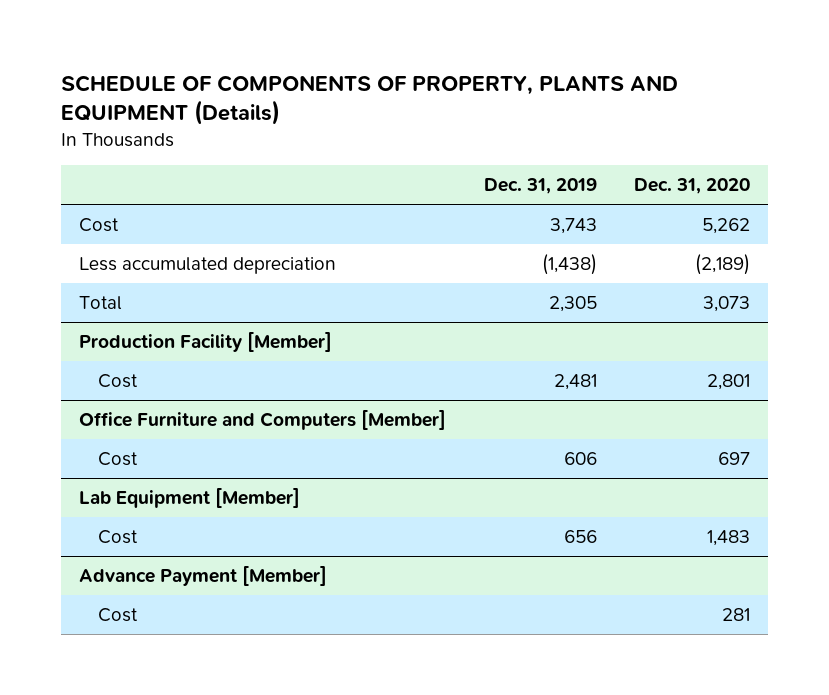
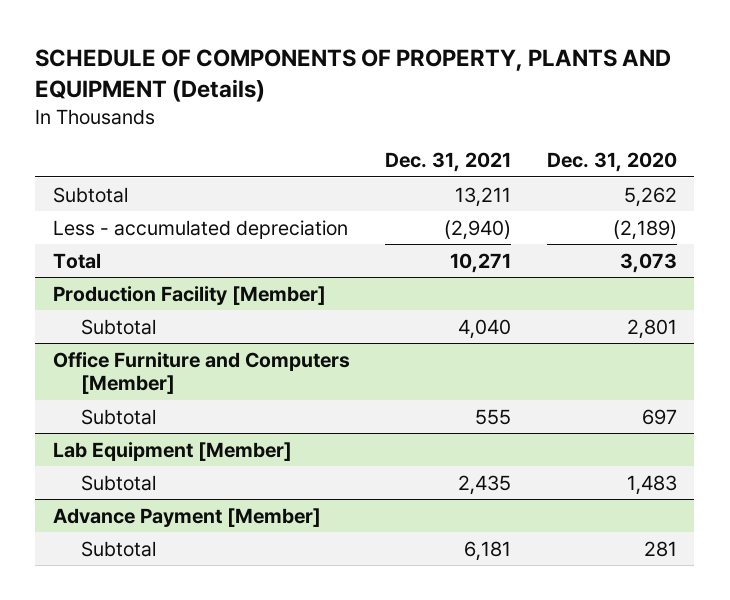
[483,178,597,195] Dec. 31, 2019 -> none
none -> [385,152,512,173] Dec. 31, 2021
[79,217,120,232] Cost -> [52,186,128,203] Subtotal
[79,256,337,274] Less accumulated depreciation -> [52,219,348,239] Less - accumulated depreciation
[98,373,139,388] Cost -> [80,318,156,335] Subtotal
[98,451,139,466] Cost -> [80,408,156,425] Subtotal
[98,529,139,544] Cost -> [80,474,156,491] Subtotal
[98,607,139,622] Cost -> [80,540,156,557] Subtotal

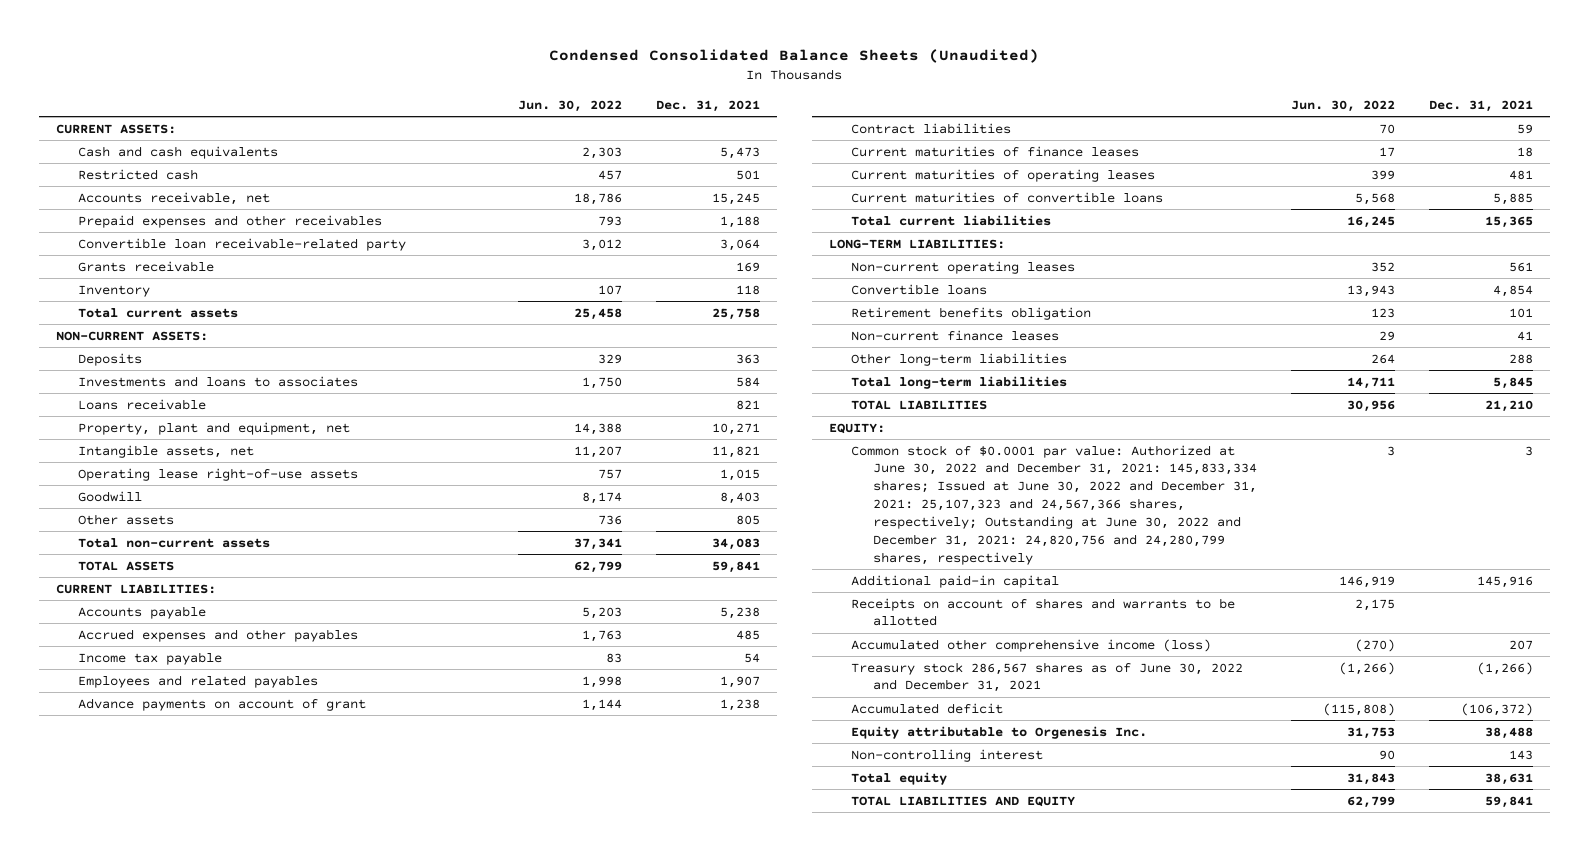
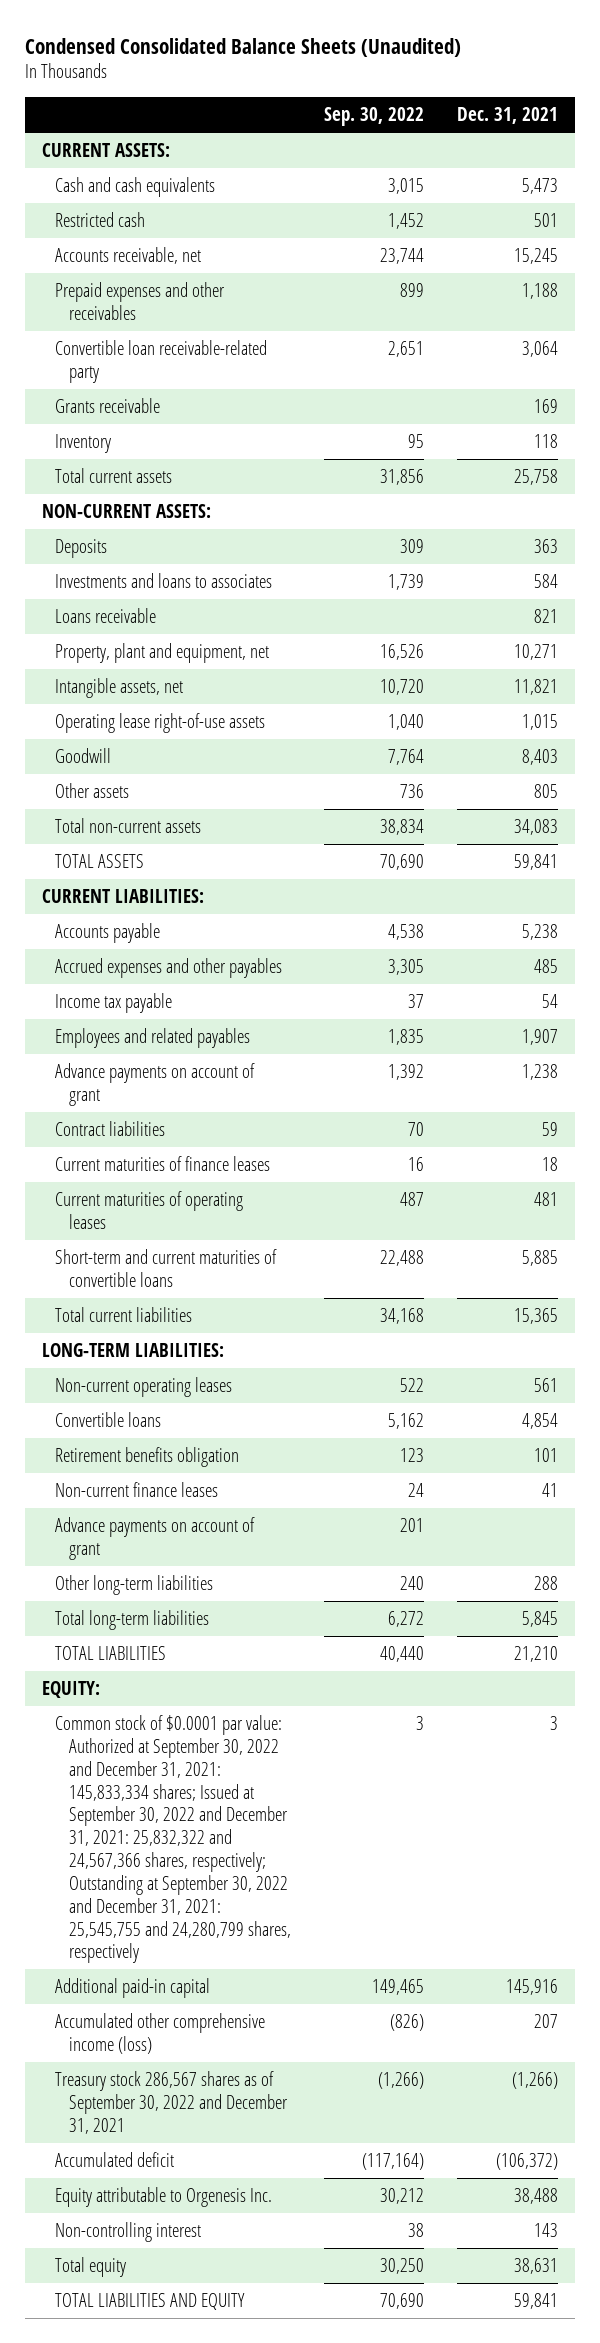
[517,100,622,113] Jun. 30, 2022 -> none
none -> [323,106,424,126] Sep. 30, 2022
[851,191,1164,203] Current maturities of convertible loans -> [55,1249,278,1287] Short-term and current maturities of convertible loans
none -> [55,1517,256,1560] Advance payments on account of grant
[851,444,1258,565] Common stock of $0.0001 par value: Authorized at June 30, 2022 and December 31, 2021: 145,833,334 shares; Issued at June 30, 2022 and December 31, 2021: 25,107,323 and 24,567,366 shares, respectively; Outstanding at June 30, 2022 and December 31, 2021: 24,820,756 and 24,280,799 shares, respectively -> [55,1715,291,1964] Common stock of $0.0001 par value: Authorized at September 30, 2022 and December 31, 2021: 145,833,334 shares; Issued at September 30, 2022 and December 31, 2021: 25,832,322 and 24,567,366 shares, respectively; Outstanding at September 30, 2022 and December 31, 2021: 25,545,755 and 24,280,799 shares, respectively
[851,597,1236,627] Receipts on account of shares and warrants to be allotted -> none
[851,661,1244,693] Treasury stock 286,567 shares as of June 30, 2022 and December 31, 2021 -> [55,2071,288,2134] Treasury stock 286,567 shares as of September 30, 2022 and December 31, 2021

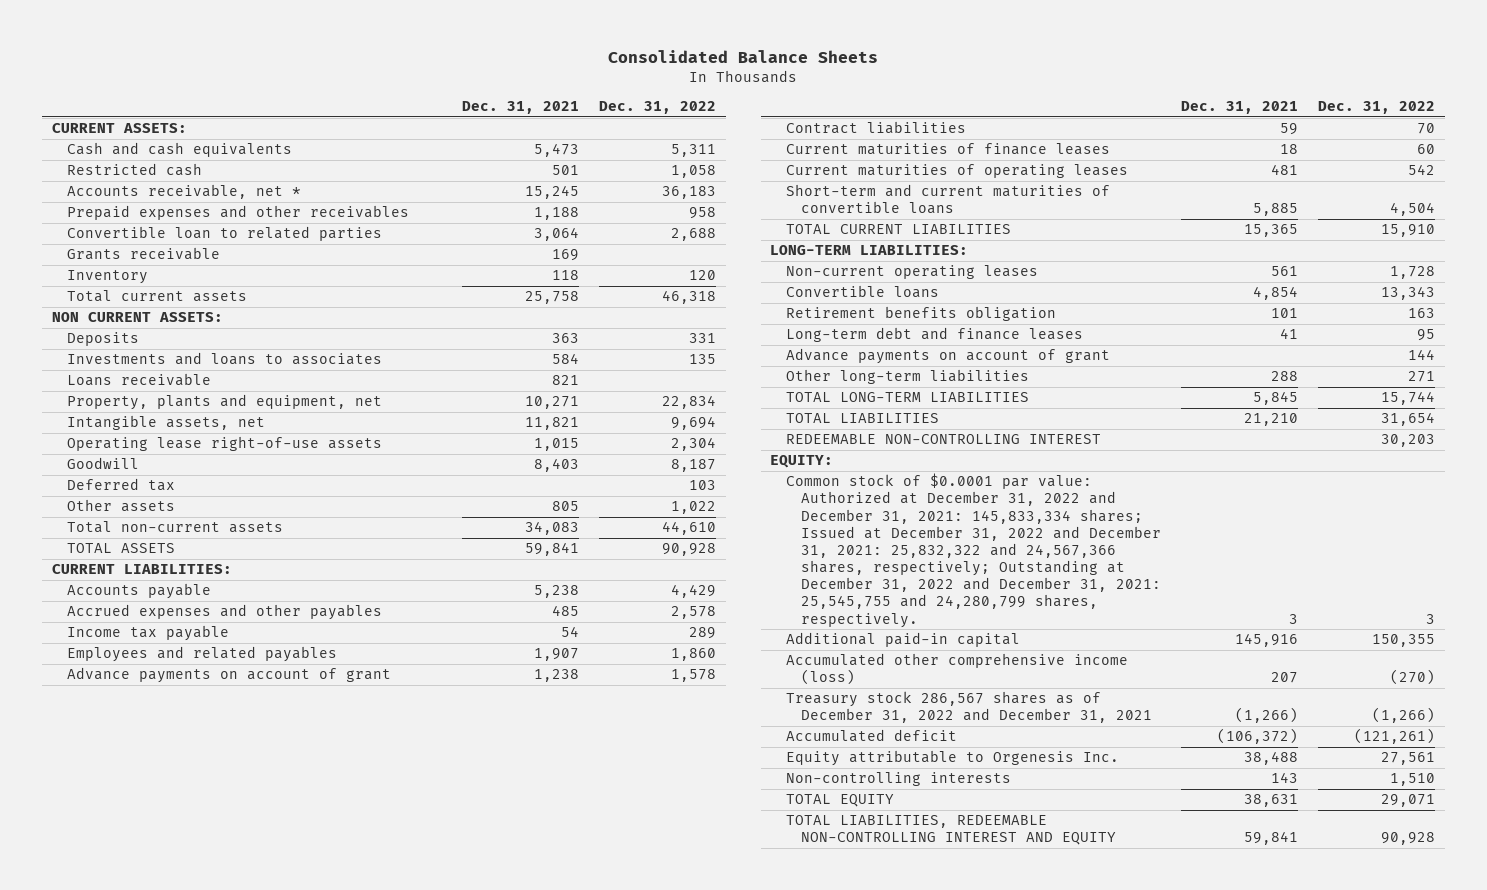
[25,37,462,57] Condensed Consolidated Balance Sheets (Unaudited) -> [608,50,879,64] Consolidated Balance Sheets
[323,106,424,126] Sep. 30, 2022 -> none
none -> [599,100,717,114] Dec. 31, 2022
[55,247,202,265] Accounts receivable, net -> [67,184,302,200] Accounts receivable, net *
[55,340,268,383] Convertible loan receivable-related party -> [67,226,383,242] Convertible loan to related parties
[41,504,211,519] NON-CURRENT ASSETS: -> [51,312,223,323] NON CURRENT ASSETS:
[55,643,270,664] Property, plant and equipment, net -> [67,394,383,411] Property, plants and equipment, net
none -> [67,478,176,492] Deferred tax
[55,1307,193,1323] Total current liabilities -> [785,224,1011,235] TOTAL CURRENT LIABILITIES
[55,1482,219,1498] Non-current finance leases -> [785,327,1083,343] Long-term debt and finance leases
[55,1610,210,1631] Total long-term liabilities -> [785,392,1029,403] TOTAL LONG-TERM LIABILITIES
none -> [785,434,1101,445] REDEEMABLE NON-CONTROLLING INTEREST
[55,1715,291,1964] Common stock of $0.0001 par value: Authorized at September 30, 2022 and December 31, 2021: 145,833,334 shares; Issued at September 30, 2022 and December 31, 2021: 25,832,322 and 24,567,366 shares, respectively; Outstanding at September 30, 2022 and December 31, 2021: 25,545,755 and 24,280,799 shares, respectively -> [785,473,1162,628] Common stock of $0.0001 par value: Authorized at December 31, 2022 and December 31, 2021: 145,833,334 shares; Issued at December 31, 2022 and December 31, 2021: 25,832,322 and 24,567,366 shares, respectively; Outstanding at December 31, 2022 and December 31, 2021: 25,545,755 and 24,280,799 shares, respectively.
[55,2071,288,2134] Treasury stock 286,567 shares as of September 30, 2022 and December 31, 2021 -> [785,691,1153,724] Treasury stock 286,567 shares as of December 31, 2022 and December 31, 2021
[55,2222,202,2243] Non-controlling interest -> [785,772,1011,787] Non-controlling interests
[55,2257,127,2278] Total equity -> [785,794,894,808] TOTAL EQUITY
[55,2293,246,2311] TOTAL LIABILITIES AND EQUITY -> [785,815,1117,846] TOTAL LIABILITIES, REDEEMABLE NON-CONTROLLING INTEREST AND EQUITY

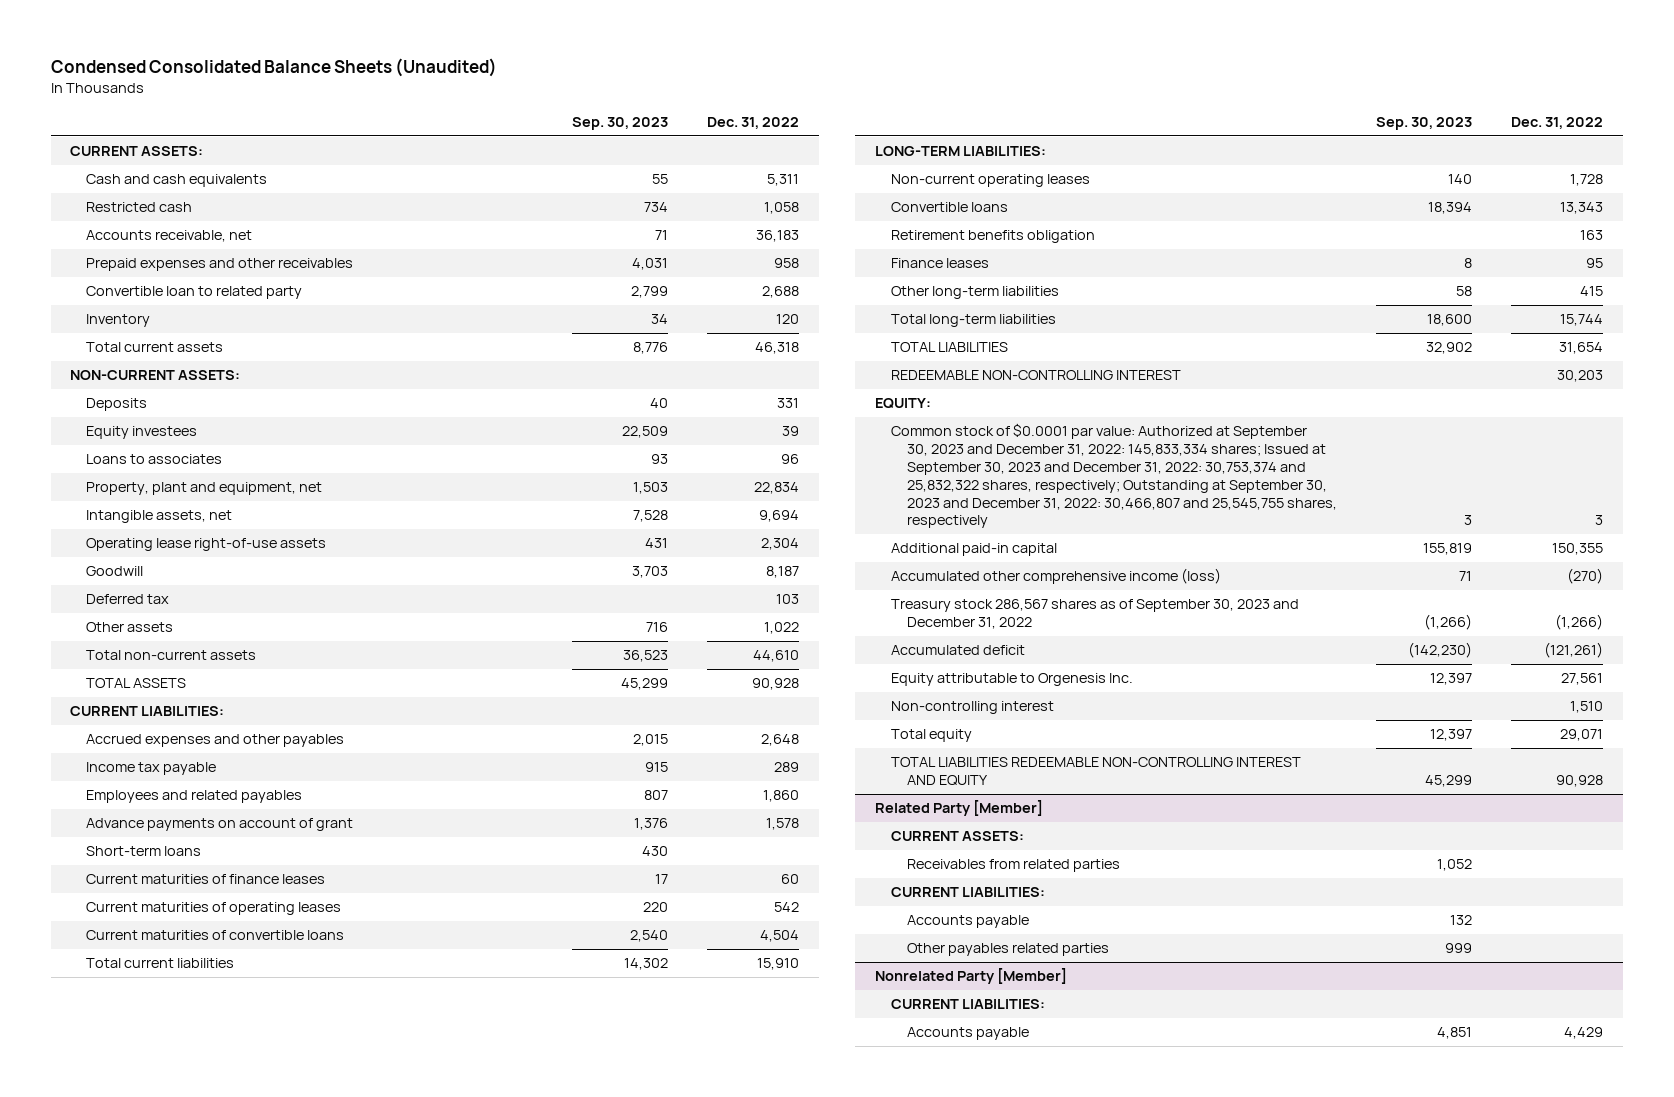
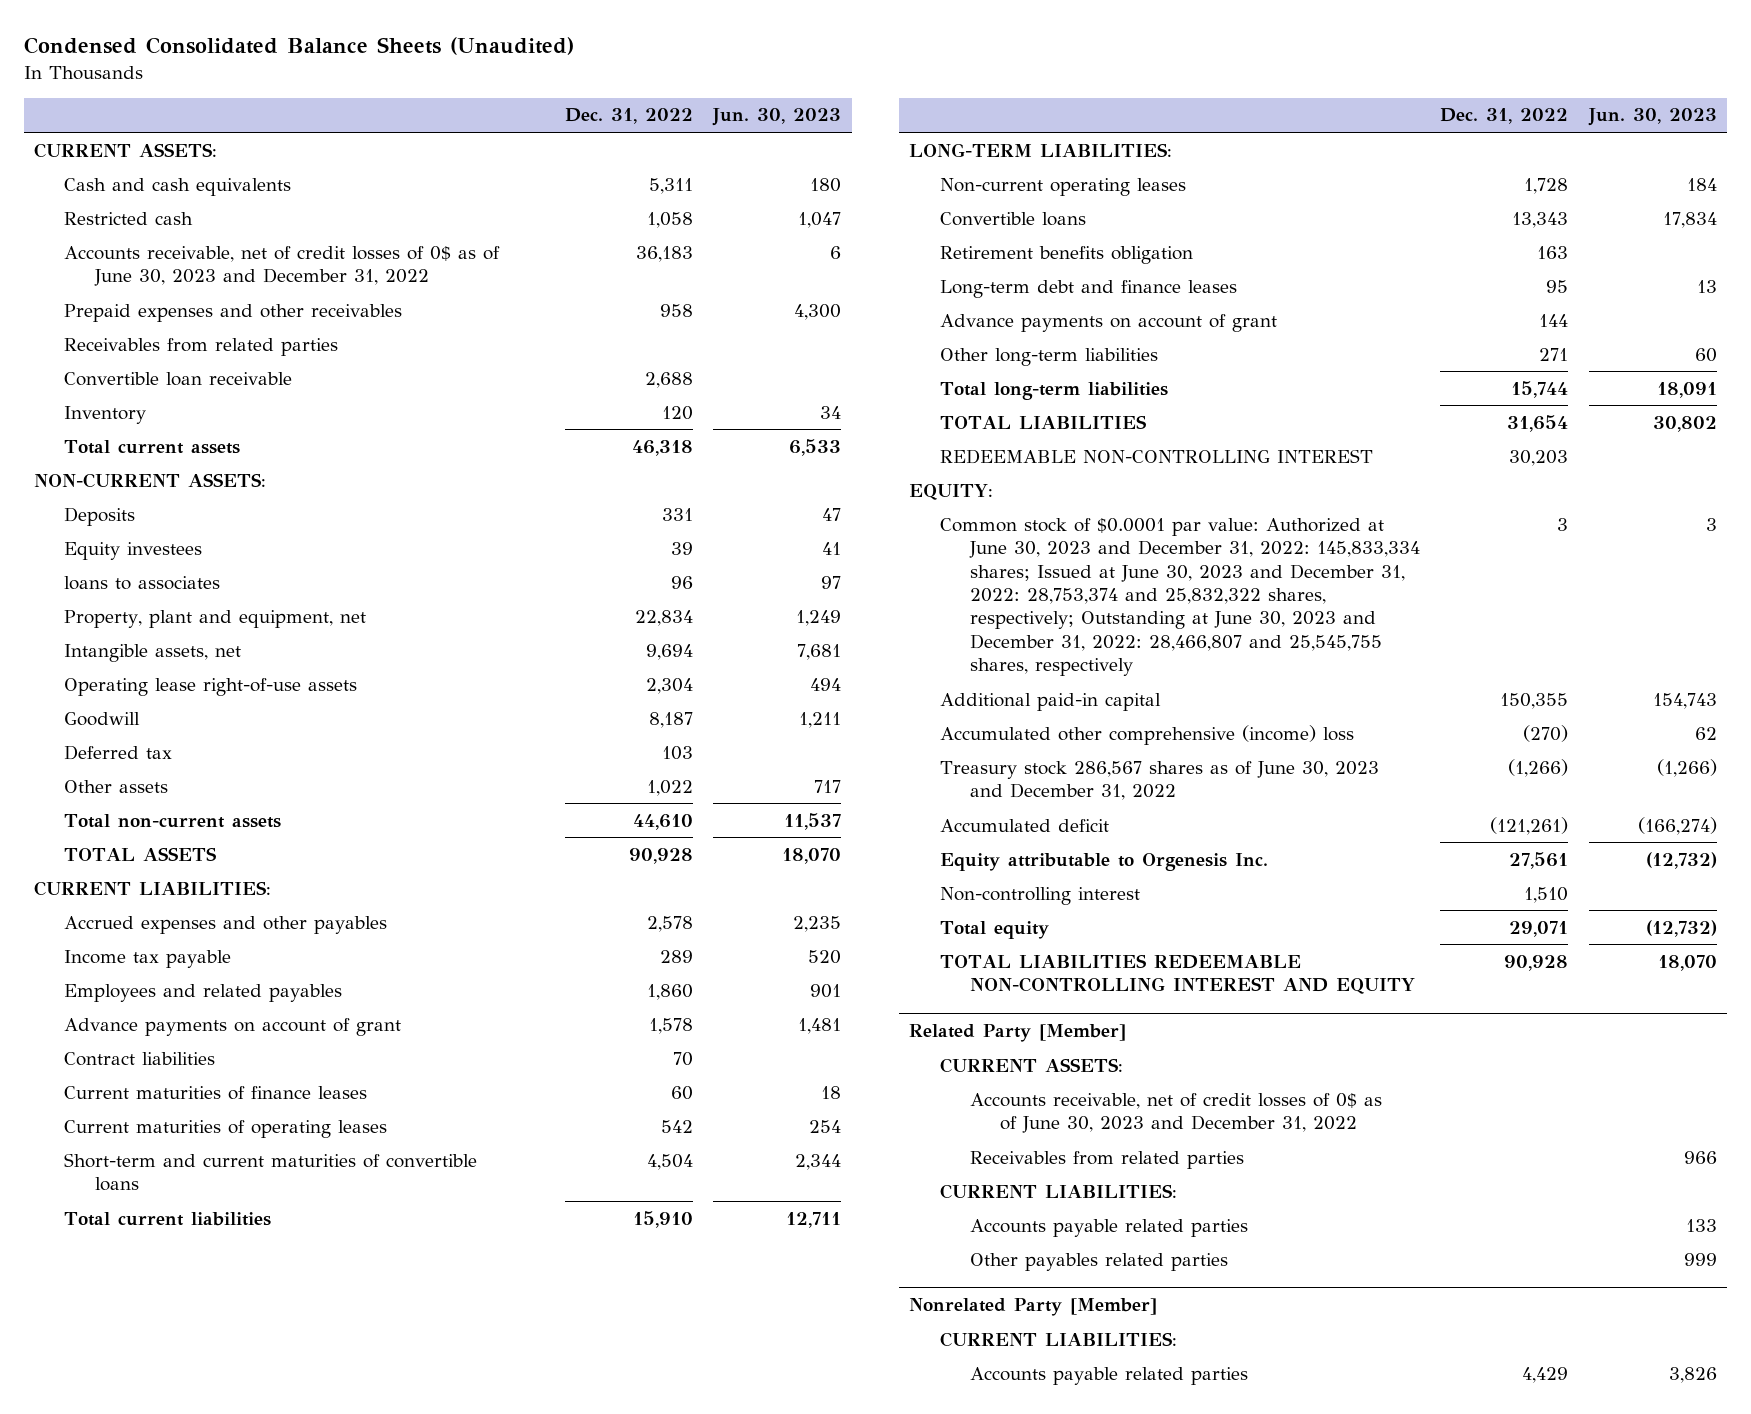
[571,117,668,131] Sep. 30, 2023 -> none
none -> [712,108,842,127] Jun. 30, 2023
[86,230,253,243] Accounts receivable, net -> [64,245,501,287] Accounts receivable, net of credit losses of 0$ as of June 30, 2023 and December 31, 2022
none -> [64,337,339,356] Receivables from related parties
[86,286,303,300] Convertible loan to related party -> [64,371,293,386] Convertible loan receivable
[86,454,223,465] Loans to associates -> [64,575,221,590] loans to associates
[761,734,800,747] 2,648 -> [646,915,693,932] 2,578
[86,846,202,857] Short-term loans -> none
none -> [64,1051,216,1066] Contract liabilities
[86,930,345,941] Current maturities of convertible loans -> [64,1152,478,1192] Short-term and current maturities of convertible loans
[890,258,989,269] Finance leases -> [939,279,1237,298] Long-term debt and finance leases
none -> [939,313,1277,332] Advance payments on account of grant
[1580,286,1604,297] 415 -> [1539,347,1569,361] 271
[890,423,1338,529] Common stock of $0.0001 par value: Authorized at September 30, 2023 and December 31, 2022: 145,833,334 shares; Issued at September 30, 2023 and December 31, 2022: 30,753,374 and 25,832,322 shares, respectively; Outstanding at September 30, 2023 and December 31, 2022: 30,466,807 and 25,545,755 shares, respectively -> [939,517,1421,677] Common stock of $0.0001 par value: Authorized at June 30, 2023 and December 31, 2022: 145,833,334 shares; Issued at June 30, 2023 and December 31, 2022: 28,753,374 and 25,832,322 shares, respectively; Outstanding at June 30, 2023 and December 31, 2022: 28,466,807 and 25,545,755 shares, respectively
[890,568,1221,585] Accumulated other comprehensive income (loss) -> [939,724,1354,745] Accumulated other comprehensive (income) loss
[890,599,1299,630] Treasury stock 286,567 shares as of September 30, 2023 and December 31, 2022 -> [939,760,1379,801] Treasury stock 286,567 shares as of June 30, 2023 and December 31, 2022
none -> [970,1092,1383,1134] Accounts receivable, net of credit losses of 0$ as of June 30, 2023 and December 31, 2022
[907,915,1030,929] Accounts payable -> [970,1218,1249,1237] Accounts payable related parties
[907,1027,1030,1041] Accounts payable -> [970,1366,1249,1385] Accounts payable related parties

